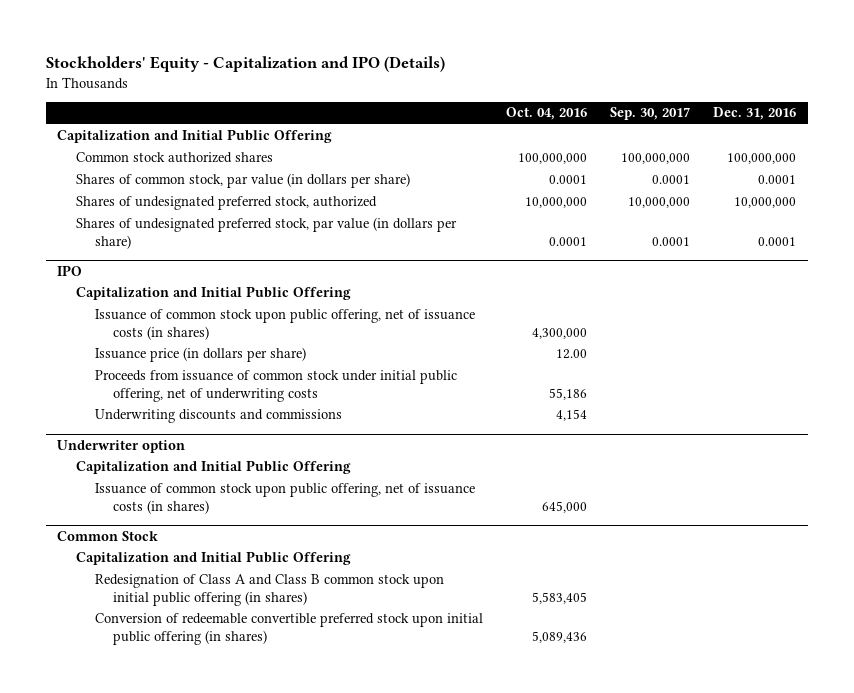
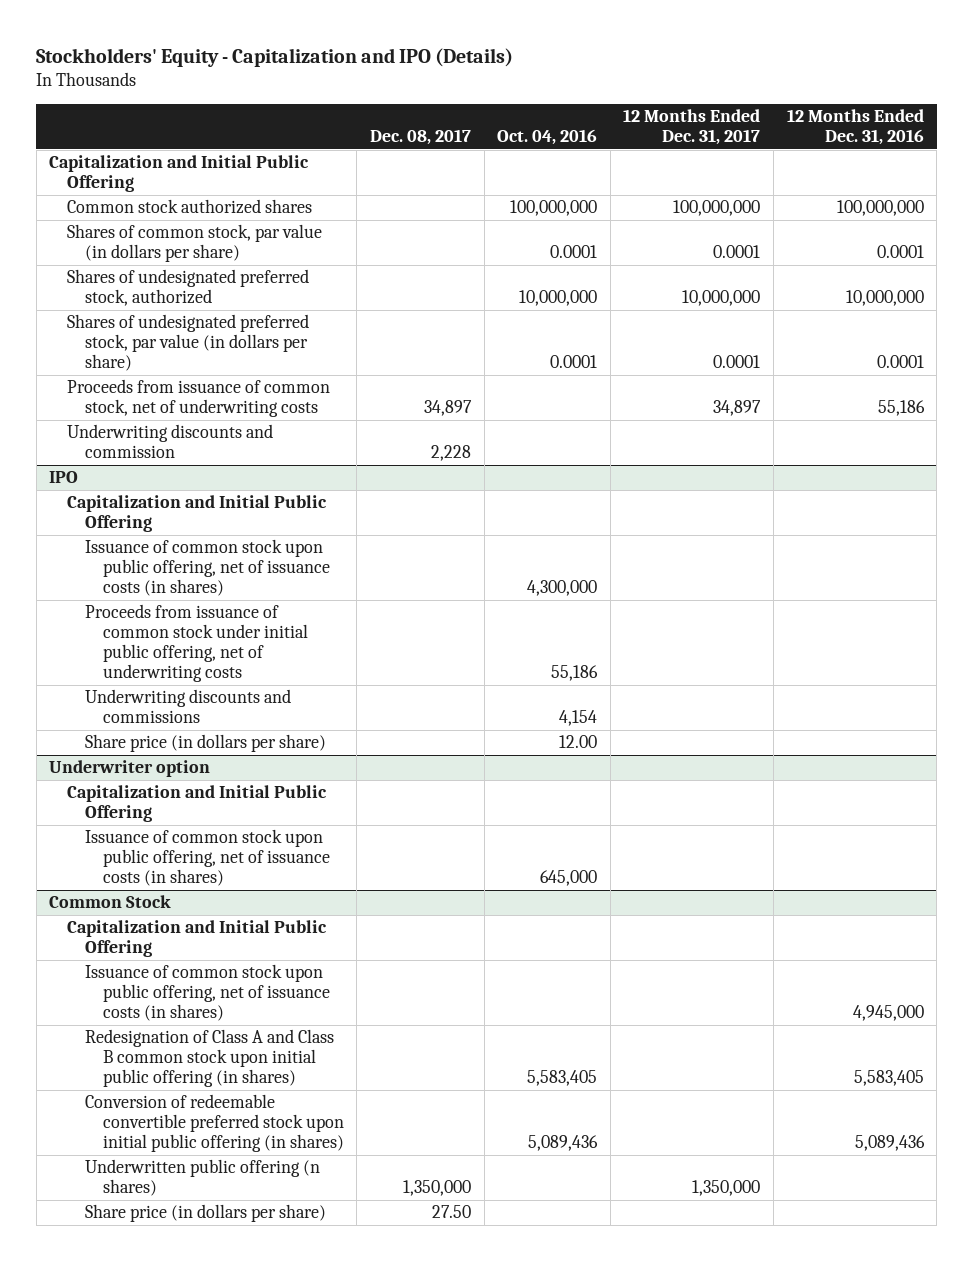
[610,107,691,121] Sep. 30, 2017 -> none
[713,107,797,121] Dec. 31, 2016 -> none
none -> [370,129,472,146] Dec. 08, 2017
none -> [623,109,761,146] 12 Months Ended Dec. 31, 2017
none -> [786,109,924,146] 12 Months Ended Dec. 31, 2016
none -> [67,379,331,418] Proceeds from issuance of common stock, net of underwriting costs
none -> [67,424,274,459] Underwriting discounts and commission
[94,347,306,363] Issuance price (in dollars per share) -> none
none -> [84,734,326,753] Share price (in dollars per share)
none -> [84,964,330,1022] Issuance of common stock upon public offering, net of issuance costs (in shares)
none -> [84,1159,320,1197] Underwritten public offering (n shares)
none -> [84,1204,326,1223] Share price (in dollars per share)

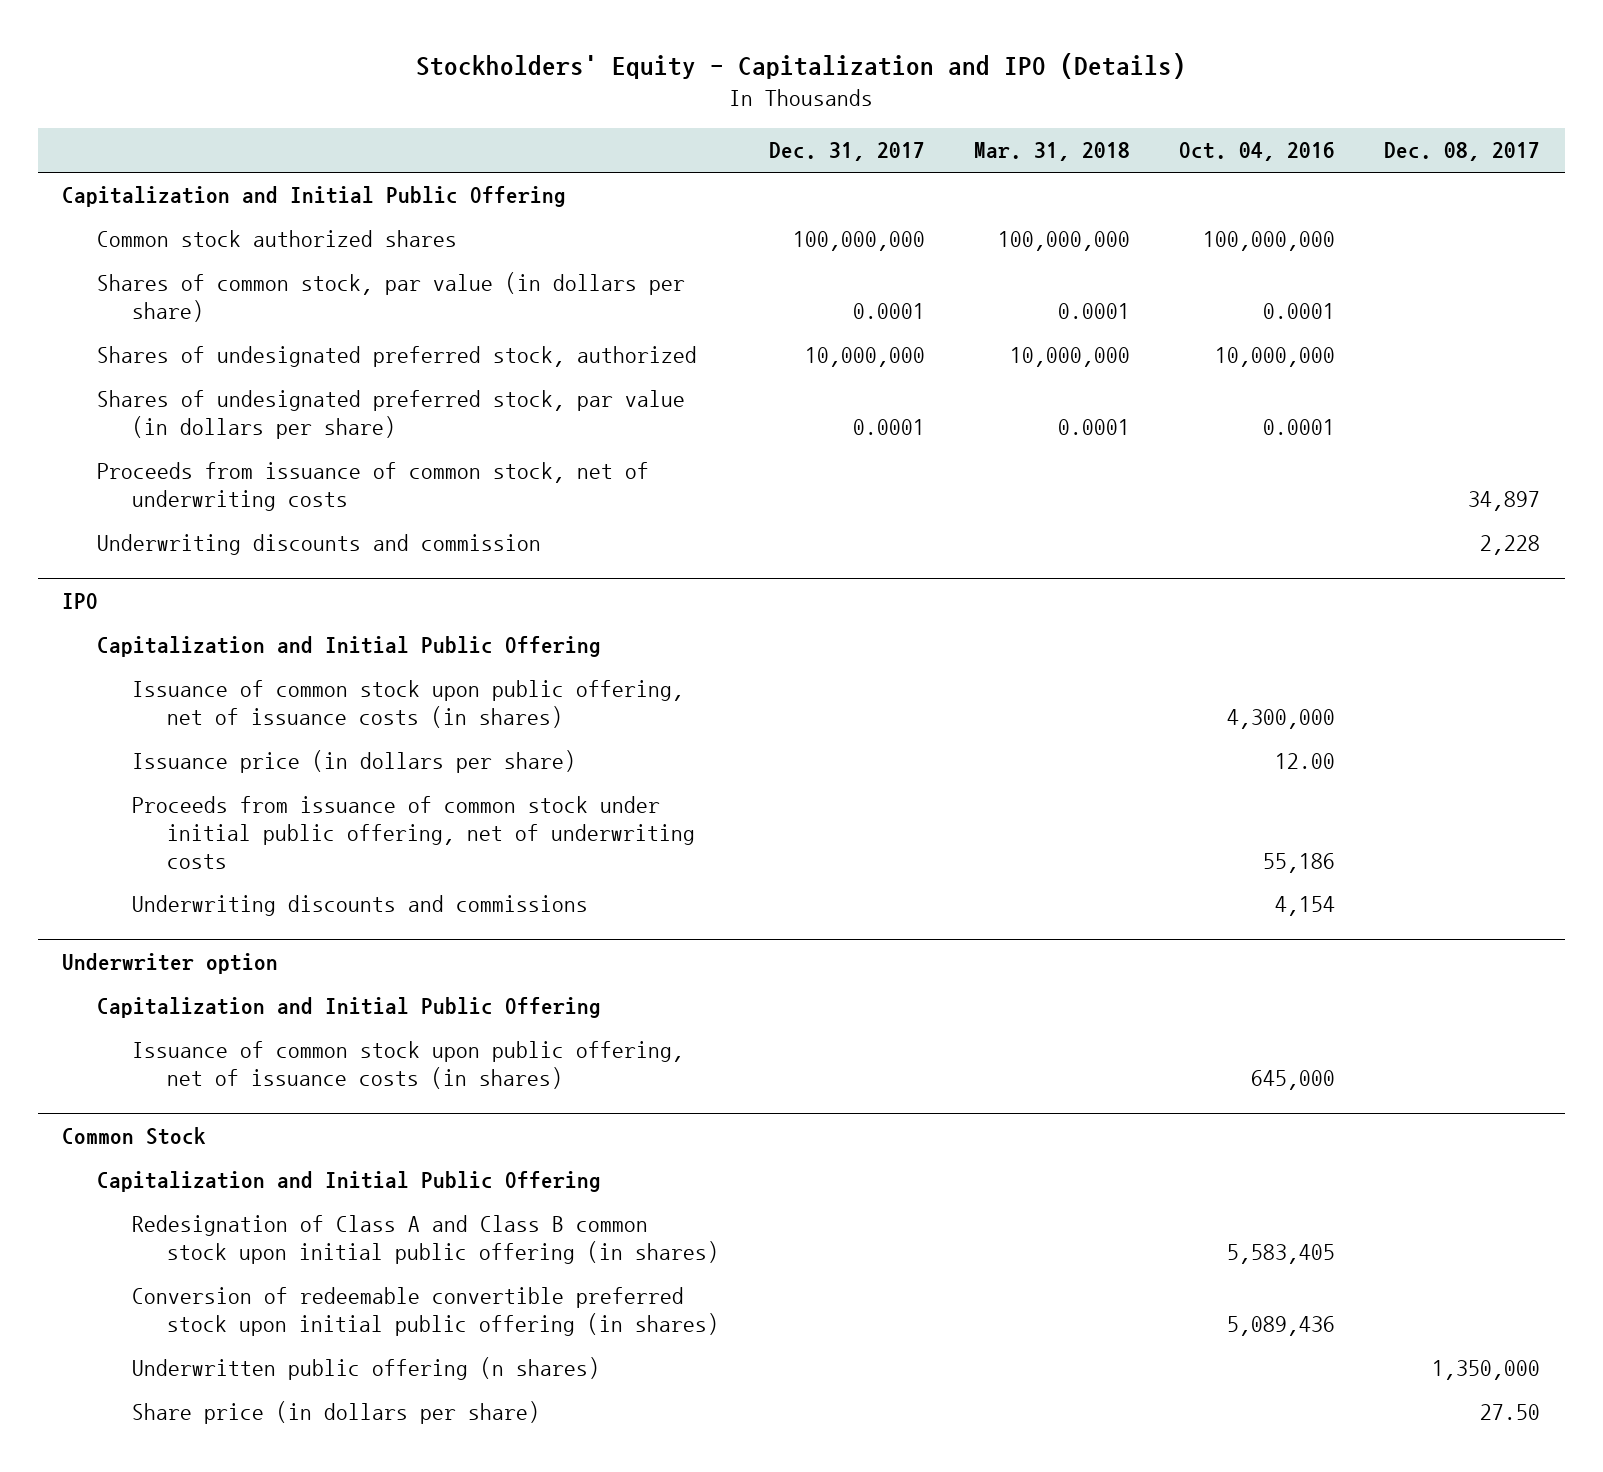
[623,109,761,146] 12 Months Ended Dec. 31, 2017 -> none
[786,109,924,146] 12 Months Ended Dec. 31, 2016 -> none
none -> [768,142,925,162] Dec. 31, 2017
none -> [973,142,1130,162] Mar. 31, 2018
none -> [132,750,577,774] Issuance price (in dollars per share)
[84,734,326,753] Share price (in dollars per share) -> none
[84,964,330,1022] Issuance of common stock upon public offering, net of issuance costs (in shares) -> none

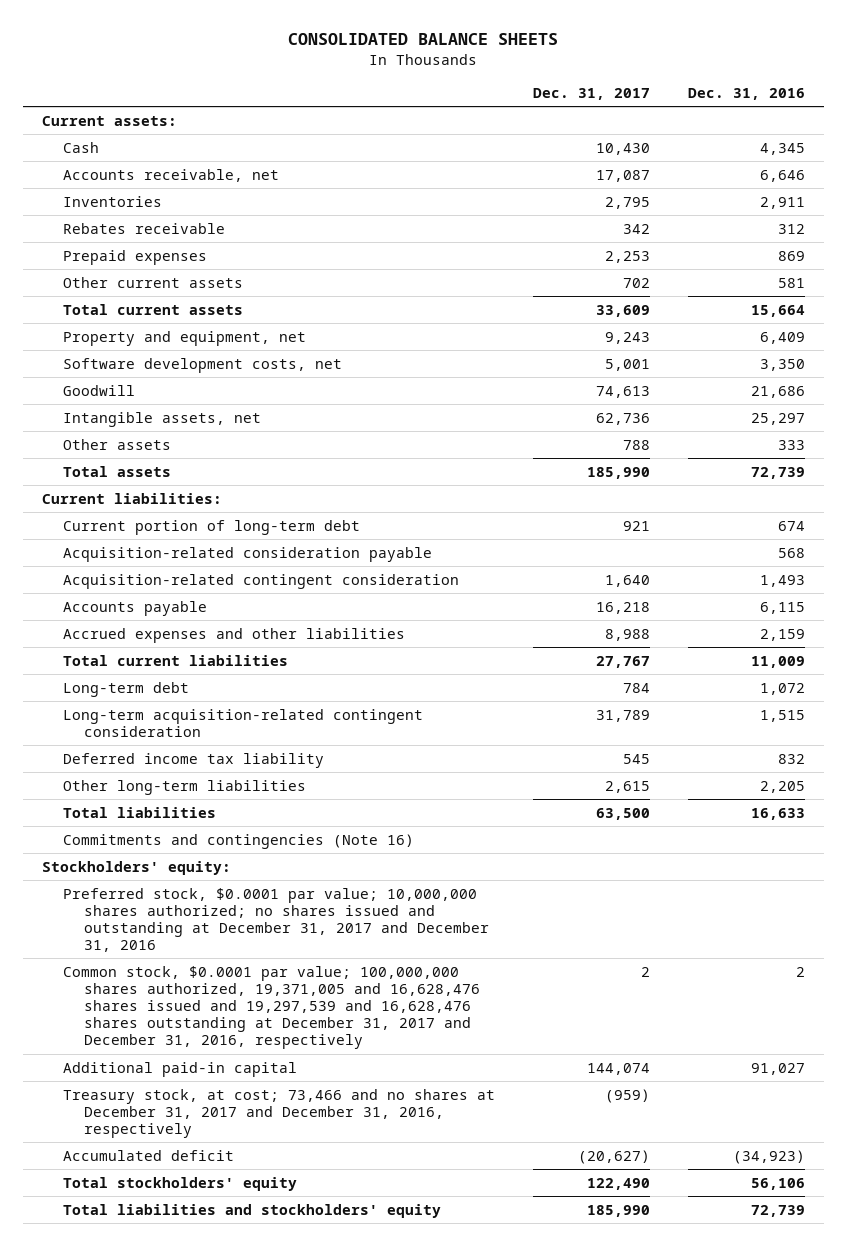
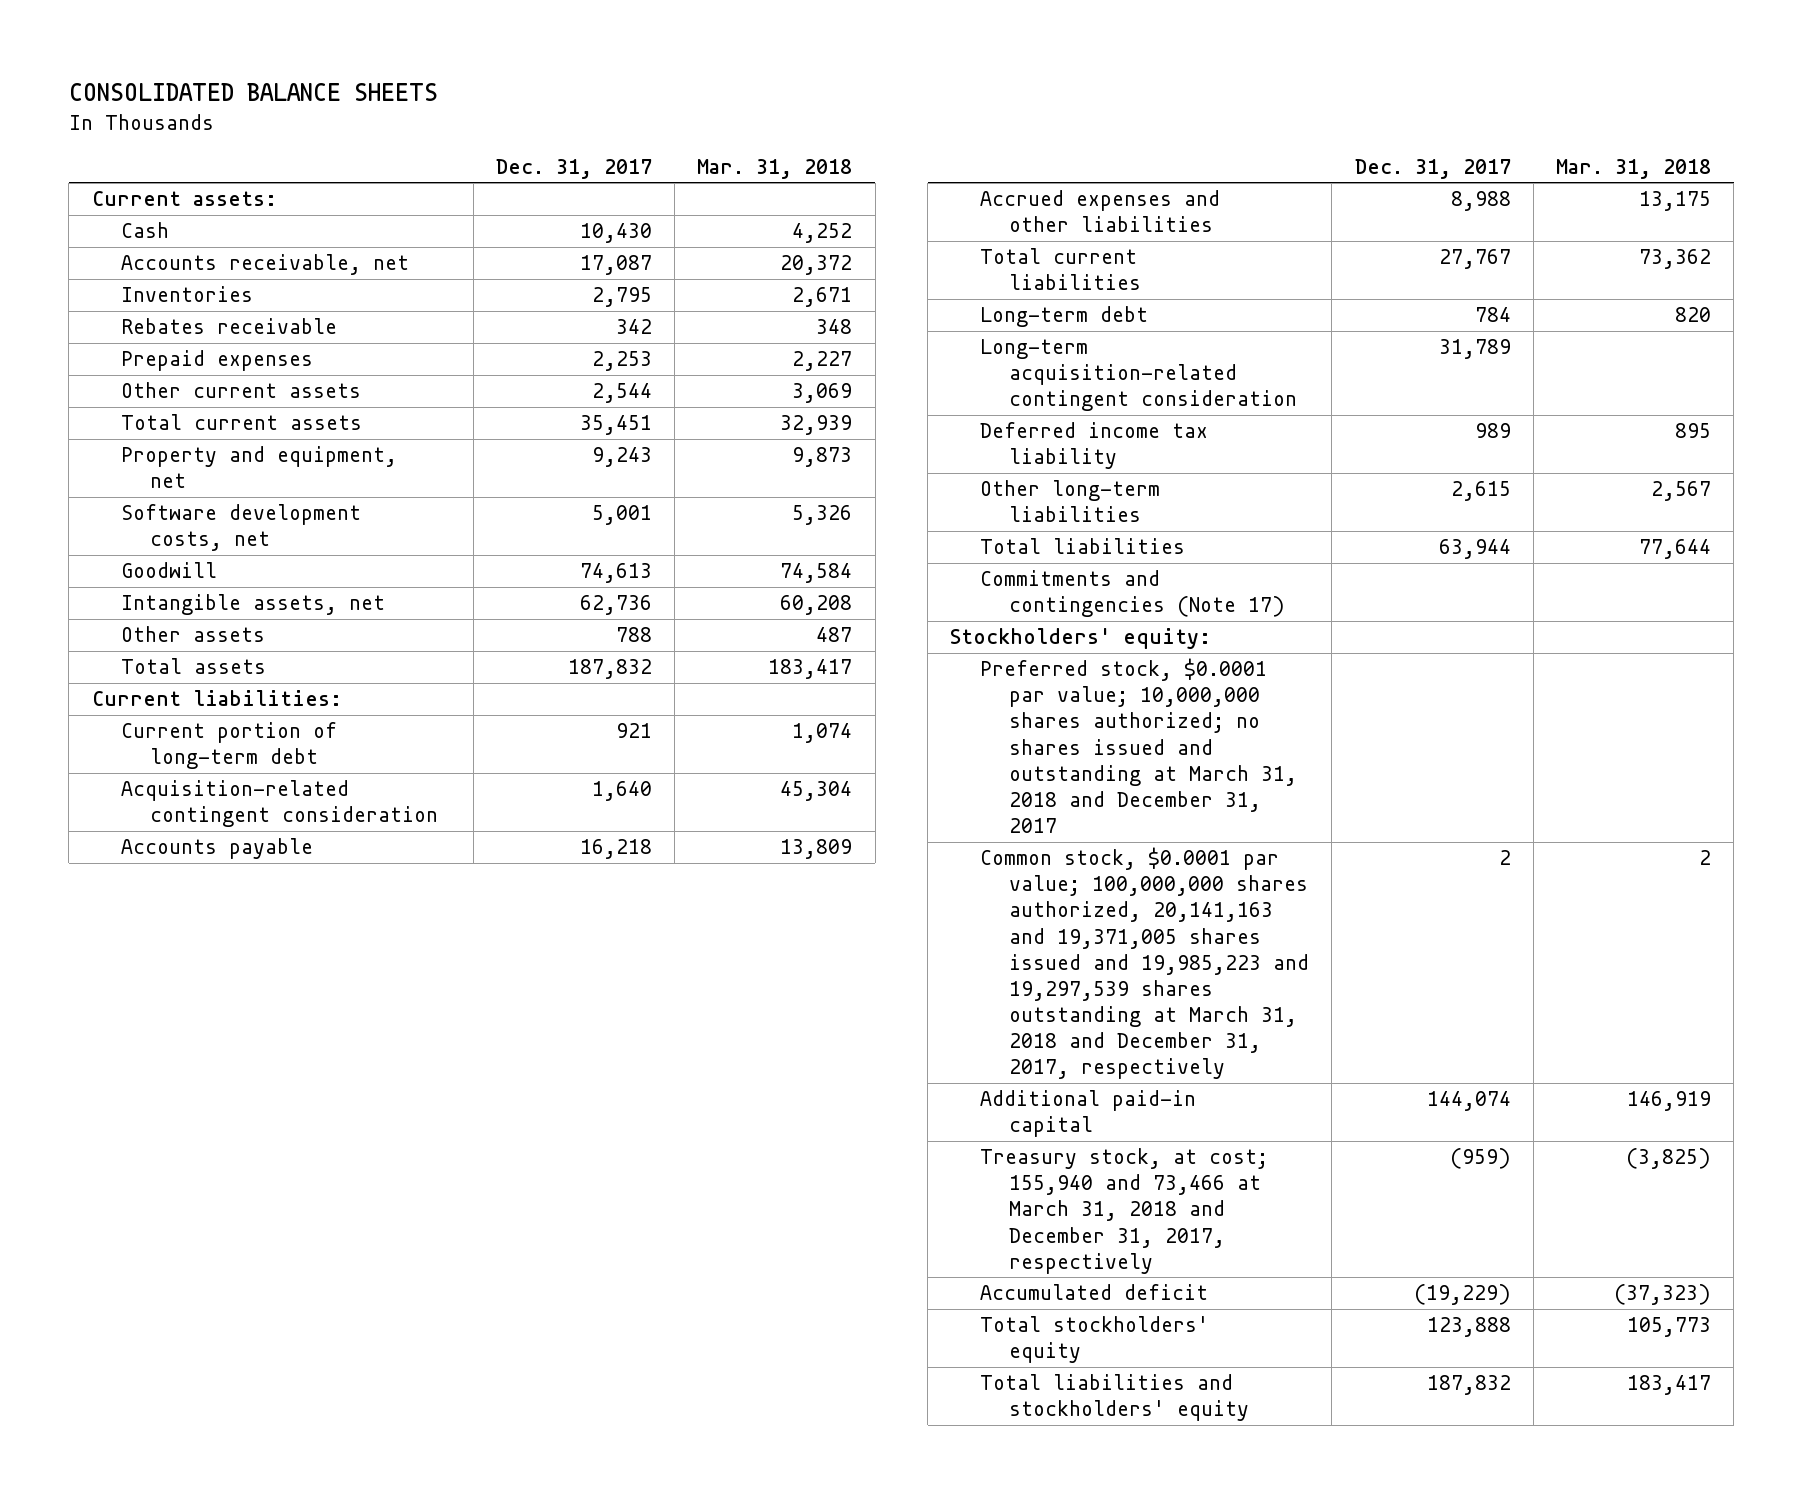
[688,87,806,100] Dec. 31, 2016 -> none
none -> [697,158,853,179] Mar. 31, 2018
[623,277,651,288] 702 -> [591,383,652,404] 2,544
[596,304,651,317] 33,609 -> [579,415,652,436] 35,451
[587,466,651,479] 185,990 -> [567,659,652,680] 187,832
[63,546,433,562] Acquisition-related consideration payable -> none
[623,753,651,764] 545 -> [1474,423,1511,439] 989
[596,807,651,820] 63,500 -> [1438,539,1511,560] 63,944
[63,833,415,849] Commitments and contingencies (Note 16) -> [979,570,1286,618] Commitments and contingencies (Note 17)
[63,887,490,953] Preferred stock, $0.0001 par value; 10,000,000 shares authorized; no shares issued and outstanding at December 31, 2017 and December 31, 2016 -> [979,658,1298,834] Preferred stock, $0.0001 par value; 10,000,000 shares authorized; no shares issued and outstanding at March 31, 2018 and December 31, 2017
[63,965,481,1050] Common stock, $0.0001 par value; 100,000,000 shares authorized, 19,371,005 and 16,628,476 shares issued and 19,297,539 and 16,628,476 shares outstanding at December 31, 2017 and December 31, 2016, respectively -> [979,847,1310,1080] Common stock, $0.0001 par value; 100,000,000 shares authorized, 20,141,163 and 19,371,005 shares issued and 19,985,223 and 19,297,539 shares outstanding at March 31, 2018 and December 31, 2017, respectively
[63,1088,496,1138] Treasury stock, at cost; 73,466 and no shares at December 31, 2017 and December 31, 2016, respectively -> [979,1148,1268,1274] Treasury stock, at cost; 155,940 and 73,466 at March 31, 2018 and December 31, 2017, respectively
[578,1149,651,1164] (20,627) -> [1413,1284,1511,1306] (19,229)
[587,1177,651,1190] 122,490 -> [1426,1317,1511,1338] 123,888
[587,1204,651,1217] 185,990 -> [1426,1375,1511,1396] 187,832

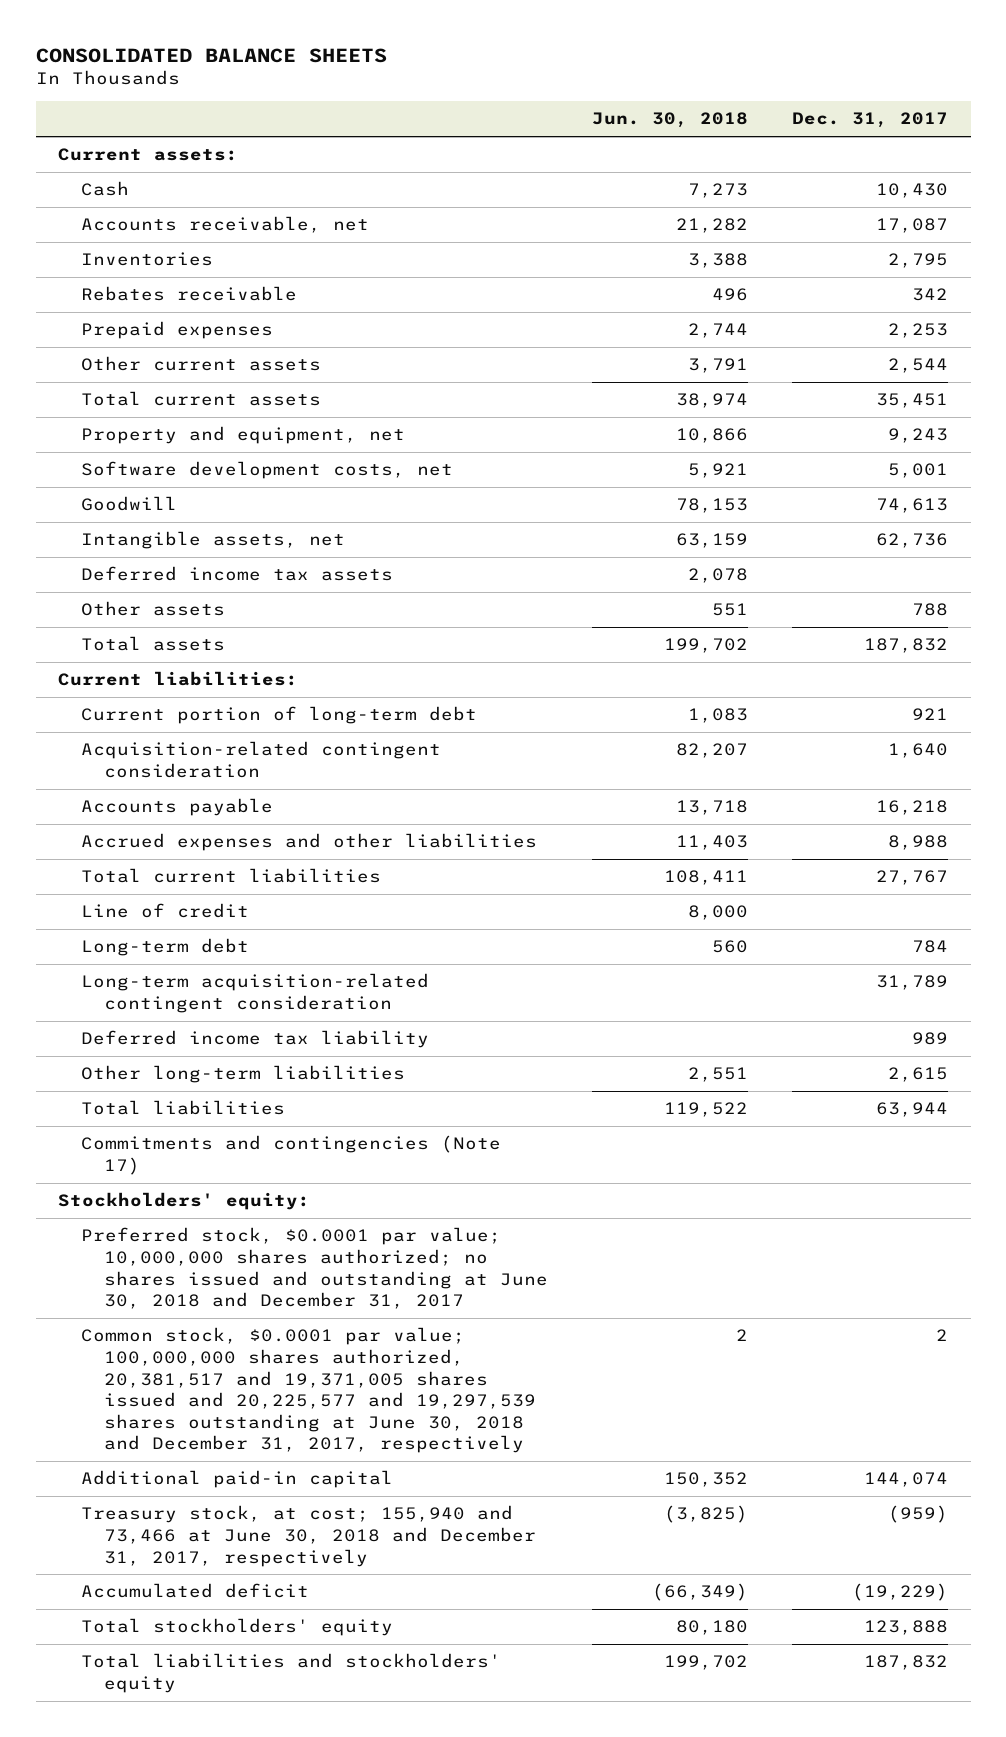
[697,158,853,179] Mar. 31, 2018 -> none
none -> [592,112,749,129] Jun. 30, 2018
none -> [80,566,393,582] Deferred income tax assets
none -> [80,903,249,919] Line of credit
[979,658,1298,834] Preferred stock, $0.0001 par value; 10,000,000 shares authorized; no shares issued and outstanding at March 31, 2018 and December 31, 2017 -> [80,1227,548,1310] Preferred stock, $0.0001 par value; 10,000,000 shares authorized; no shares issued and outstanding at June 30, 2018 and December 31, 2017
[979,847,1310,1080] Common stock, $0.0001 par value; 100,000,000 shares authorized, 20,141,163 and 19,371,005 shares issued and 19,985,223 and 19,297,539 shares outstanding at March 31, 2018 and December 31, 2017, respectively -> [80,1327,536,1454] Common stock, $0.0001 par value; 100,000,000 shares authorized, 20,381,517 and 19,371,005 shares issued and 20,225,577 and 19,297,539 shares outstanding at June 30, 2018 and December 31, 2017, respectively
[979,1148,1268,1274] Treasury stock, at cost; 155,940 and 73,466 at March 31, 2018 and December 31, 2017, respectively -> [80,1505,536,1567] Treasury stock, at cost; 155,940 and 73,466 at June 30, 2018 and December 31, 2017, respectively

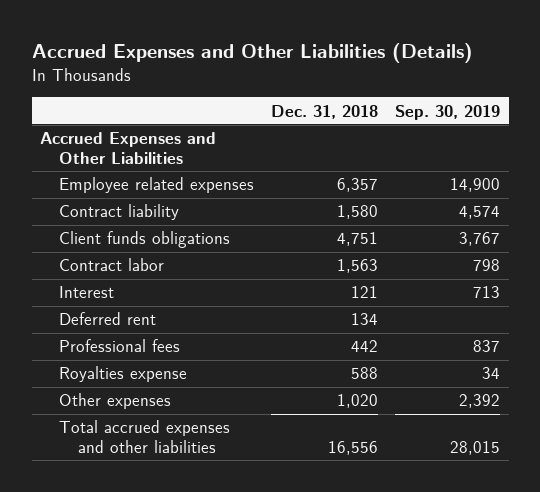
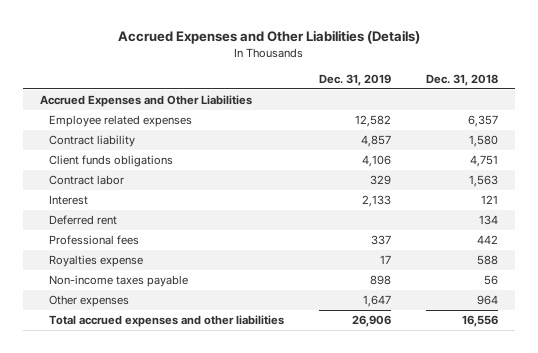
[395,104,501,120] Sep. 30, 2019 -> none
none -> [319,73,392,86] Dec. 31, 2019
none -> [49,275,189,288] Non-income taxes payable
[337,394,379,409] 1,020 -> [476,295,498,306] 964

